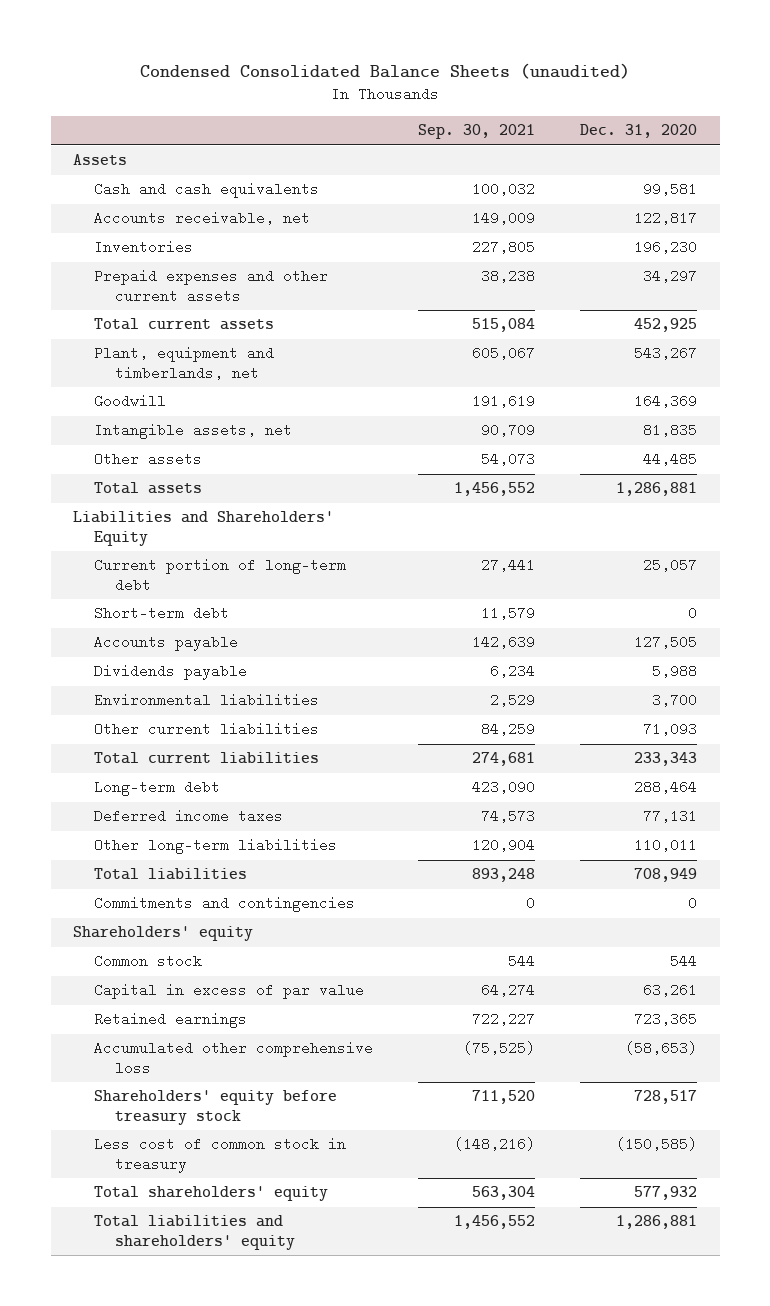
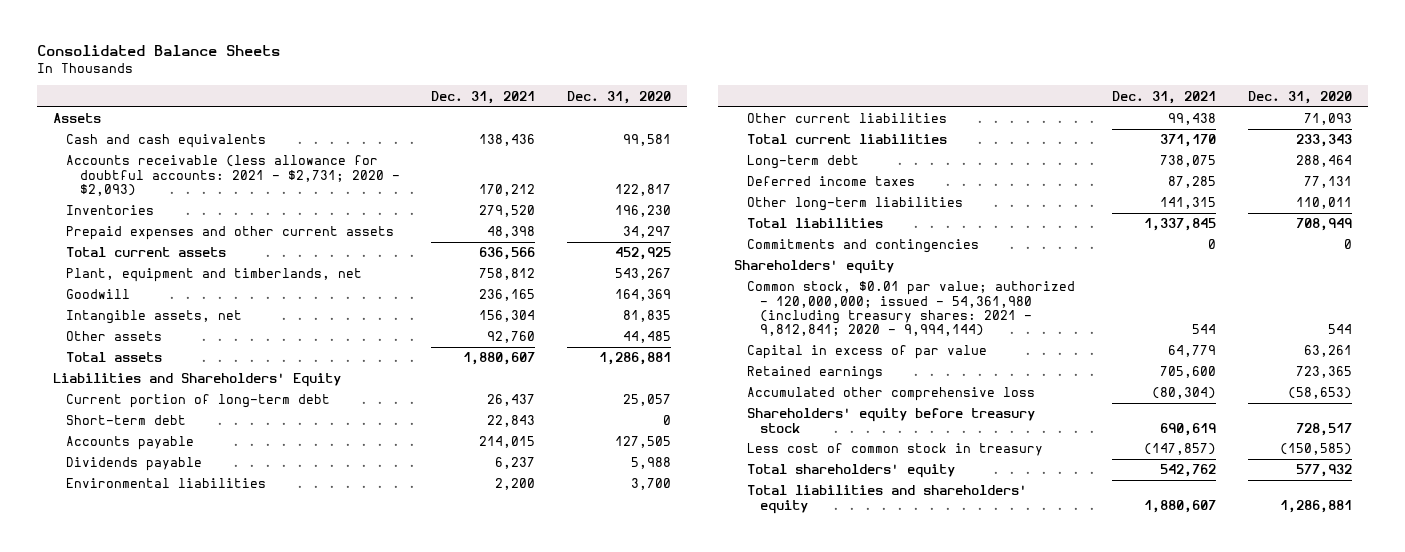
[140,62,631,79] Condensed Consolidated Balance Sheets (unaudited) -> [37,45,281,57] Consolidated Balance Sheets
[418,124,536,140] Sep. 30, 2021 -> none
none -> [431,90,536,104] Dec. 31, 2021
[94,211,311,226] Accounts receivable, net -> [66,155,400,196] Accounts receivable (less allowance for doubtful accounts: 2021 - $2,731; 2020 - $2,093)
[94,954,203,969] Common stock -> [747,281,1076,337] Common stock, $0.01 par value; authorized - 120,000,000; issued - 54,361,980 (including treasury shares: 2021 - 9,812,841; 2020 - 9,994,144)

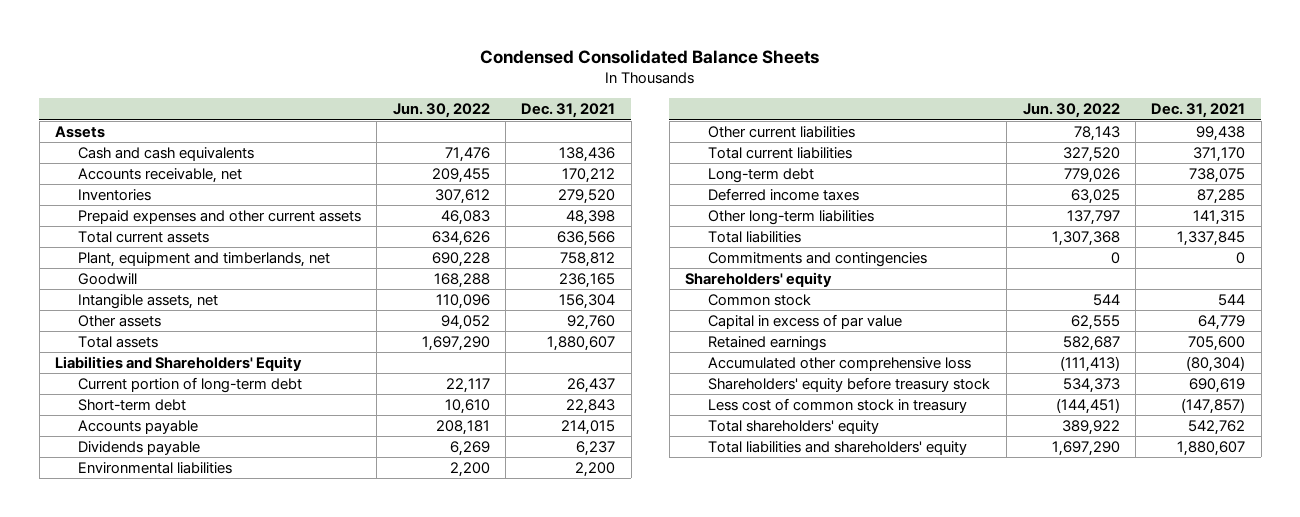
[37,45,281,57] Consolidated Balance Sheets -> [480,48,820,64] Condensed Consolidated Balance Sheets
[567,90,672,104] Dec. 31, 2020 -> none
none -> [392,103,490,119] Jun. 30, 2022
[66,155,400,196] Accounts receivable (less allowance for doubtful accounts: 2021 - $2,731; 2020 - $2,093) -> [77,168,242,184] Accounts receivable, net
[747,281,1076,337] Common stock, $0.01 par value; authorized - 120,000,000; issued - 54,361,980 (including treasury shares: 2021 - 9,812,841; 2020 - 9,994,144) -> [707,294,811,307] Common stock

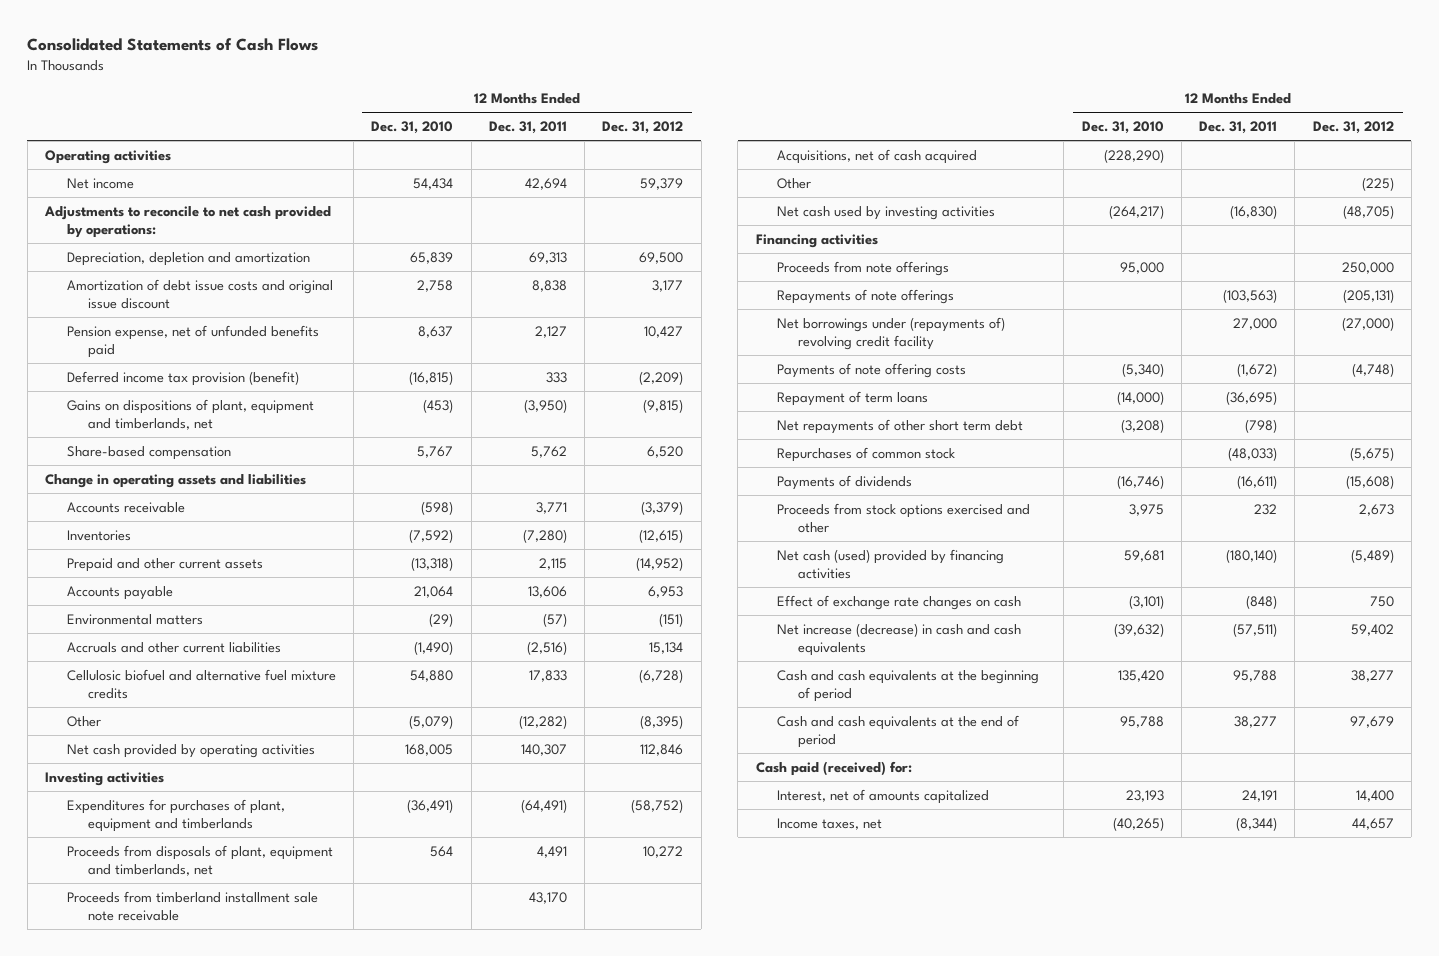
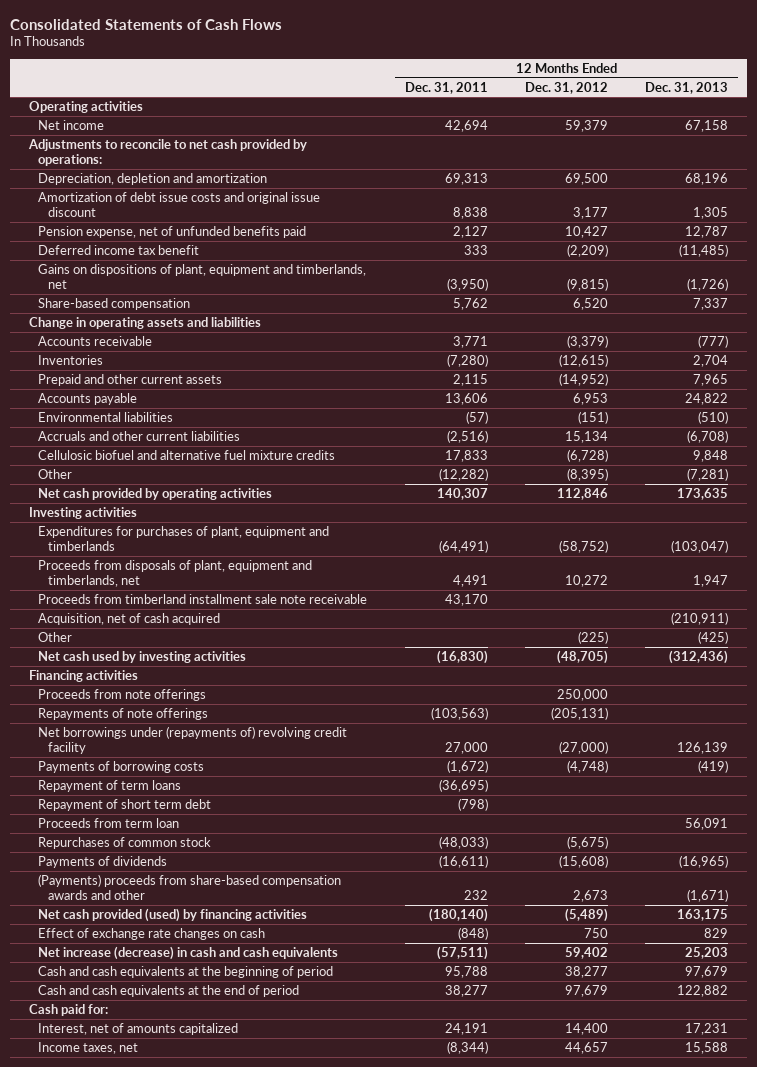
[371,121,454,135] Dec. 31, 2010 -> none
none -> [645,81,729,94] Dec. 31, 2013
[66,370,299,386] Deferred income tax provision (benefit) -> [38,244,200,255] Deferred income tax benefit
[66,613,203,625] Environmental matters -> [38,411,174,422] Environmental liabilities
[776,148,977,164] Acquisitions, net of cash acquired -> [38,612,221,625] Acquisition, net of cash acquired
[776,362,966,378] Payments of note offering costs -> [38,760,205,773] Payments of borrowing costs
[776,418,1023,434] Net repayments of other short term debt -> [38,798,212,811] Repayment of short term debt
none -> [38,817,180,828] Proceeds from term loan
[776,502,1030,534] Proceeds from stock options exercised and other -> [38,873,342,901] (Payments) proceeds from share-based compensation awards and other
[776,548,1004,580] Net cash (used) provided by financing activities -> [38,907,308,922] Net cash provided (used) by financing activities
[755,760,912,776] Cash paid (received) for: -> [28,1003,108,1016] Cash paid for:

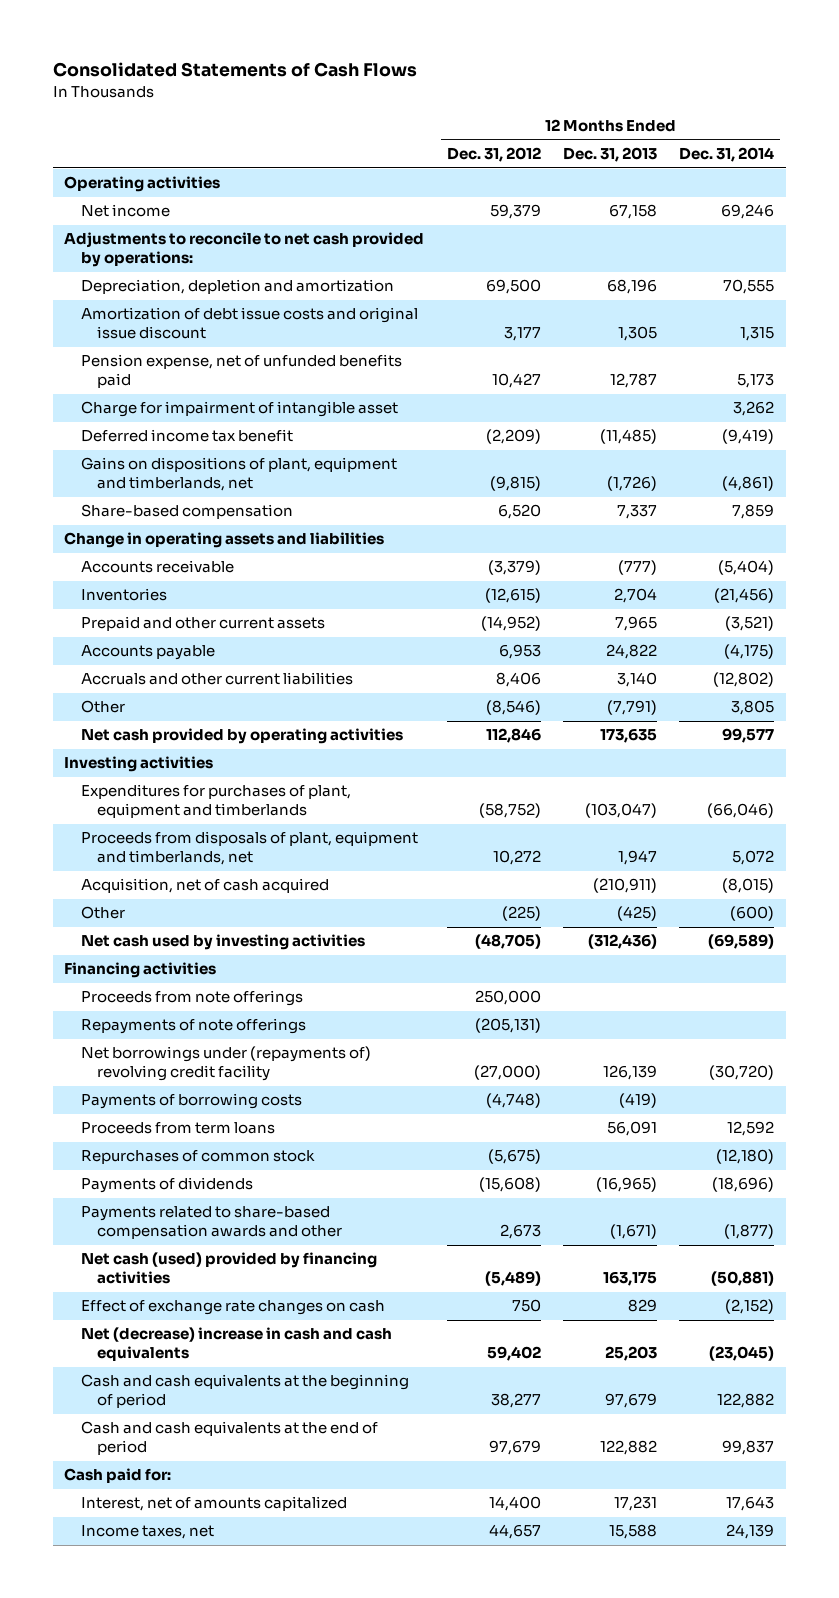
[404,81,488,94] Dec. 31, 2011 -> none
none -> [679,147,775,163] Dec. 31, 2014
none -> [80,401,398,418] Charge for impairment of intangible asset
[38,411,174,422] Environmental liabilities -> none
[38,449,336,460] Cellulosic biofuel and alternative fuel mixture credits -> none
[565,430,609,443] 15,134 -> [495,672,541,688] 8,406
[687,429,729,443] (6,708) -> [617,672,658,688] 3,140
[567,467,609,481] (8,395) -> [485,700,541,716] (8,546)
[687,467,729,481] (7,281) -> [607,700,658,716] (7,791)
[38,593,368,604] Proceeds from timberland installment sale note receivable -> none
[38,779,182,792] Repayment of term loans -> none
[38,798,212,811] Repayment of short term debt -> none
[38,817,180,828] Proceeds from term loan -> [80,1122,275,1135] Proceeds from term loans
[38,873,342,901] (Payments) proceeds from share-based compensation awards and other -> [80,1206,343,1240] Payments related to share-based compensation awards and other
[38,907,308,922] Net cash provided (used) by financing activities -> [80,1252,377,1285] Net cash (used) provided by financing activities
[38,945,339,960] Net increase (decrease) in cash and cash equivalents -> [80,1327,392,1362] Net (decrease) increase in cash and cash equivalents

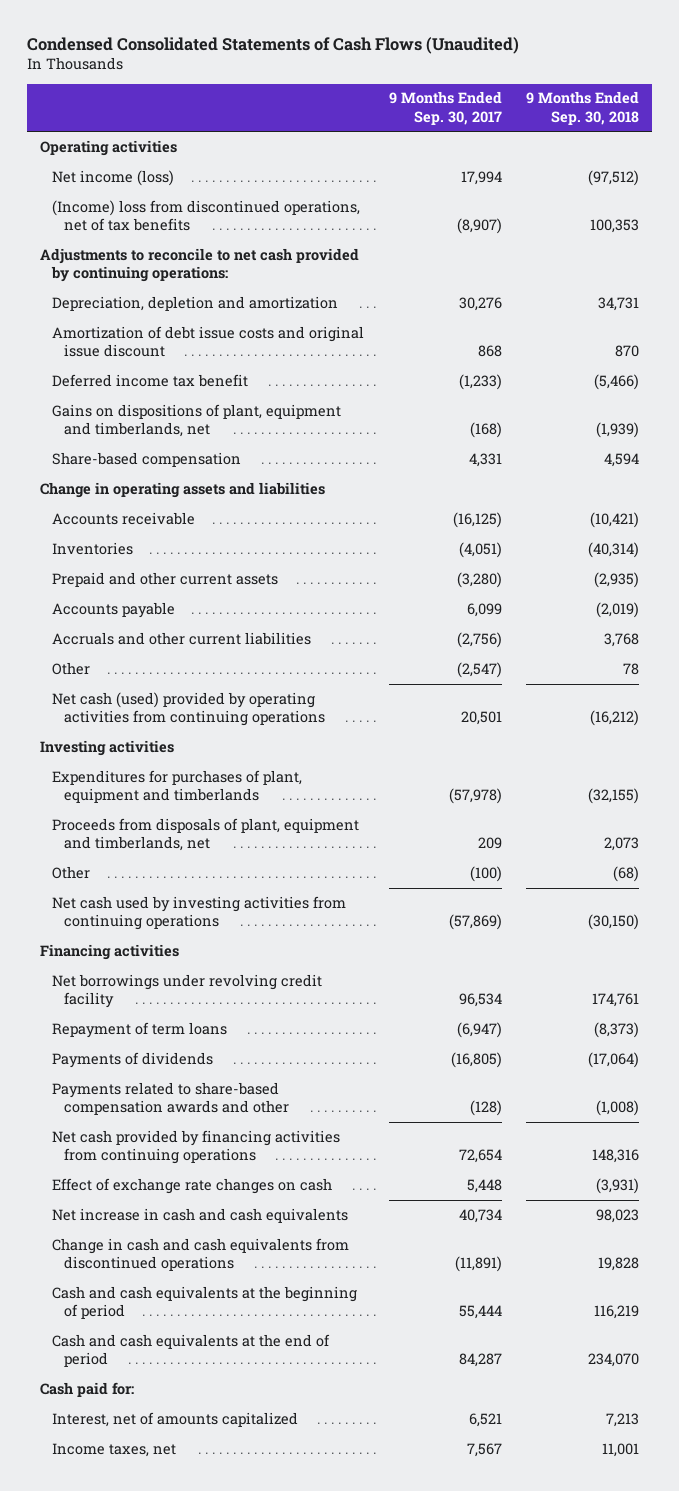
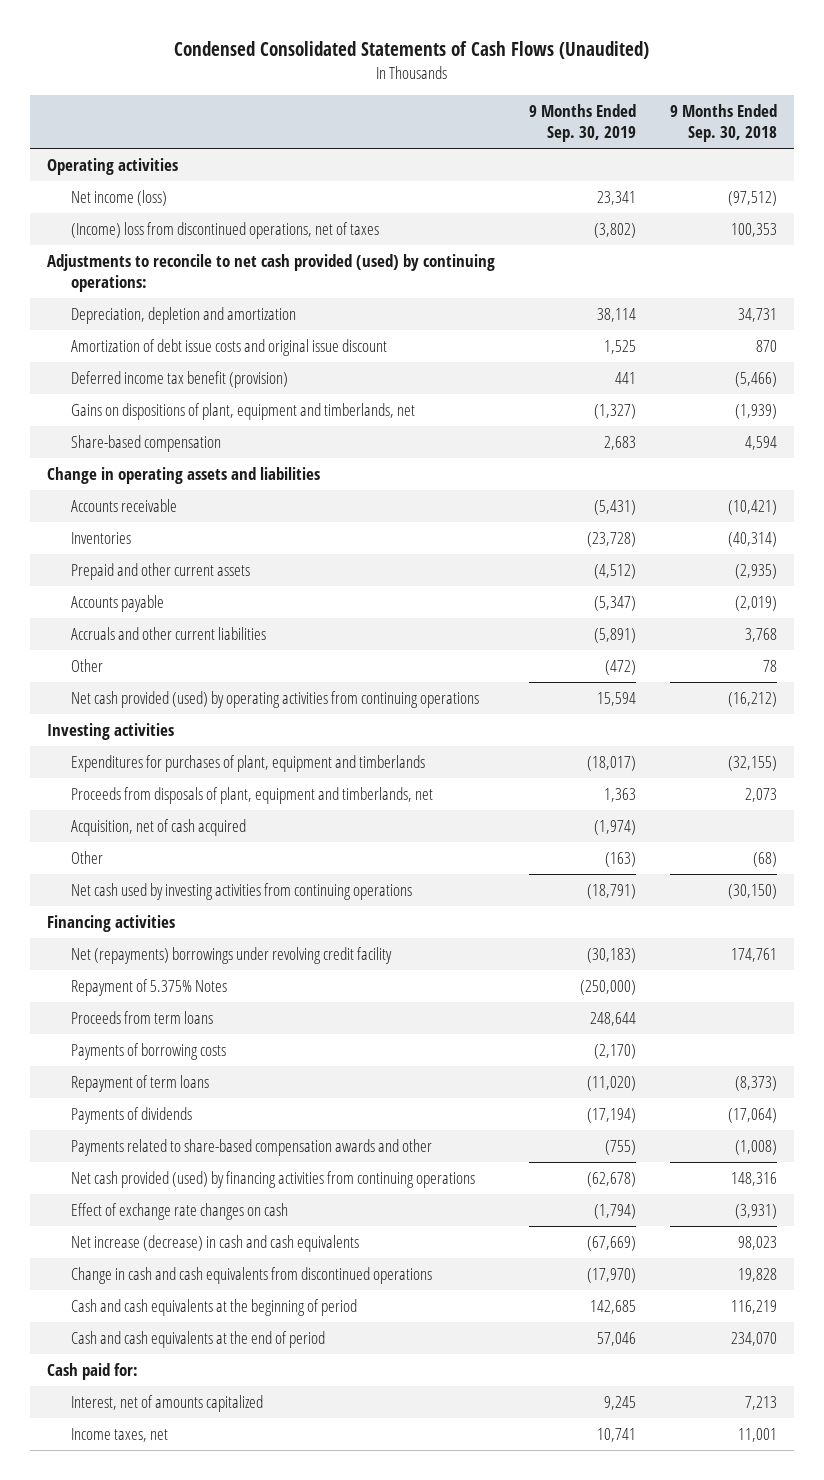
[388,91,502,125] 9 Months Ended Sep. 30, 2017 -> none
none -> [529,104,637,143] 9 Months Ended Sep. 30, 2019
[51,199,360,232] (Income) loss from discontinued operations, net of tax benefits -> [70,221,379,239] (Income) loss from discontinued operations, net of taxes
[39,247,359,283] Adjustments to reconcile to net cash provided by continuing operations: -> [47,253,496,292] Adjustments to reconcile to net cash provided (used) by continuing operations:
[51,373,248,387] Deferred income tax benefit -> [70,370,288,388] Deferred income tax benefit (provision)
[51,691,325,727] Net cash (used) provided by operating activities from continuing operations -> [70,690,479,708] Net cash provided (used) by operating activities from continuing operations
none -> [70,818,246,836] Acquisition, net of cash acquired
[51,973,322,1009] Net borrowings under revolving credit facility -> [70,946,392,964] Net (repayments) borrowings under revolving credit facility
none -> [70,978,227,996] Repayment of 5.375% Notes
none -> [70,1010,213,1024] Proceeds from term loans
none -> [70,1042,226,1060] Payments of borrowing costs
[51,1129,340,1165] Net cash provided by financing activities from continuing operations -> [70,1170,475,1188] Net cash provided (used) by financing activities from continuing operations
[51,1207,348,1223] Net increase in cash and cash equivalents -> [70,1234,359,1252] Net increase (decrease) in cash and cash equivalents

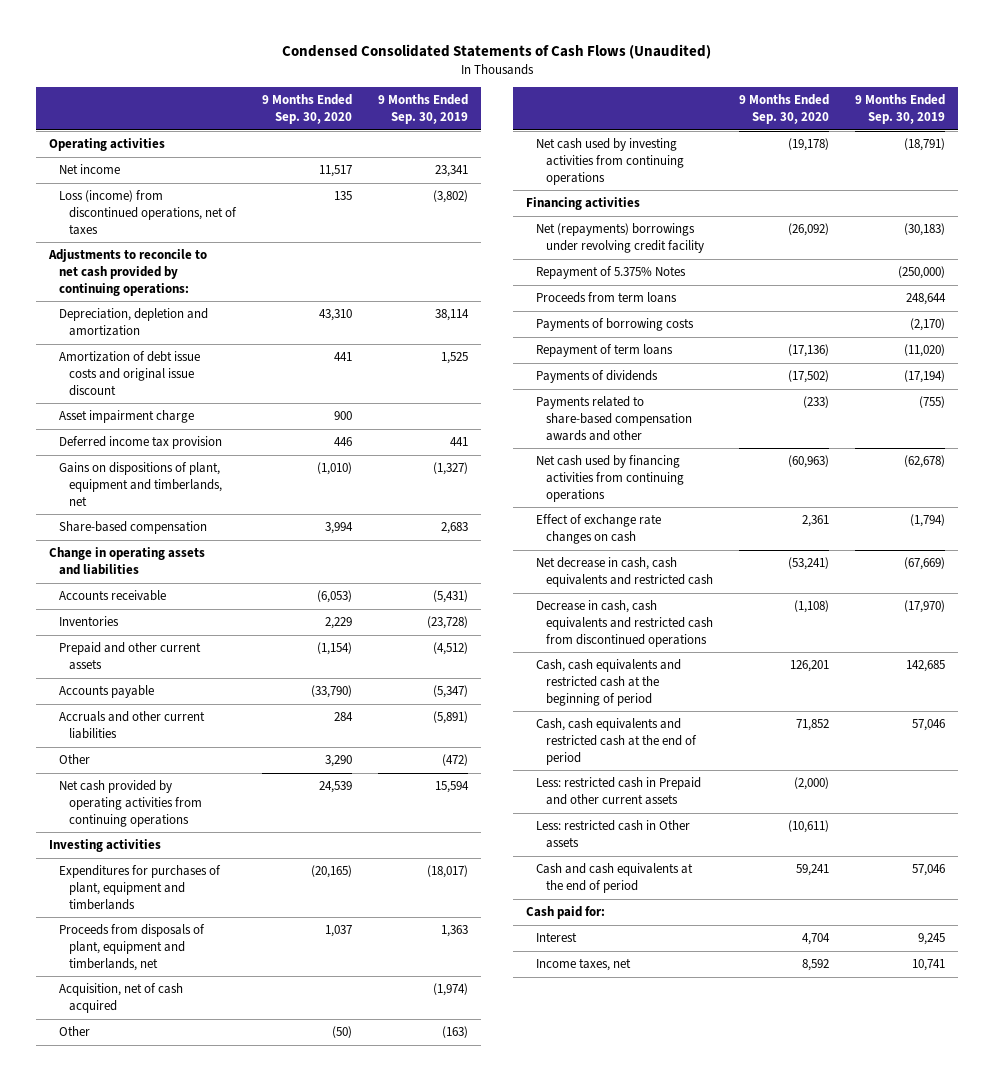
[669,104,777,143] 9 Months Ended Sep. 30, 2018 -> none
none -> [261,94,352,124] 9 Months Ended Sep. 30, 2020
[70,189,167,206] Net income (loss) -> [59,164,121,175] Net income
[70,221,379,239] (Income) loss from discontinued operations, net of taxes -> [59,190,238,235] Loss (income) from discontinued operations, net of taxes
[47,253,496,292] Adjustments to reconcile to net cash provided (used) by continuing operations: -> [47,249,207,296] Adjustments to reconcile to net cash provided by continuing operations:
none -> [59,410,195,424] Asset impairment charge
[70,370,288,388] Deferred income tax benefit (provision) -> [59,436,223,450] Deferred income tax provision
[70,690,479,708] Net cash provided (used) by operating activities from continuing operations -> [59,780,203,827] Net cash provided by operating activities from continuing operations
[70,1170,475,1188] Net cash provided (used) by financing activities from continuing operations -> [536,455,685,502] Net cash used by financing activities from continuing operations
[70,1234,359,1252] Net increase (decrease) in cash and cash equivalents -> [536,557,714,587] Net decrease in cash, cash equivalents and restricted cash
[70,1266,432,1284] Change in cash and cash equivalents from discontinued operations -> [536,600,714,647] Decrease in cash, cash equivalents and restricted cash from discontinued operations
[70,1298,357,1316] Cash and cash equivalents at the beginning of period -> [536,659,682,706] Cash, cash equivalents and restricted cash at the beginning of period
none -> [536,718,698,765] Cash, cash equivalents and restricted cash at the end of period
none -> [536,777,702,805] Less: restricted cash in Prepaid and other current assets
none -> [536,820,691,848] Less: restricted cash in Other assets
[70,1394,263,1412] Interest, net of amounts capitalized -> [536,932,578,943] Interest

